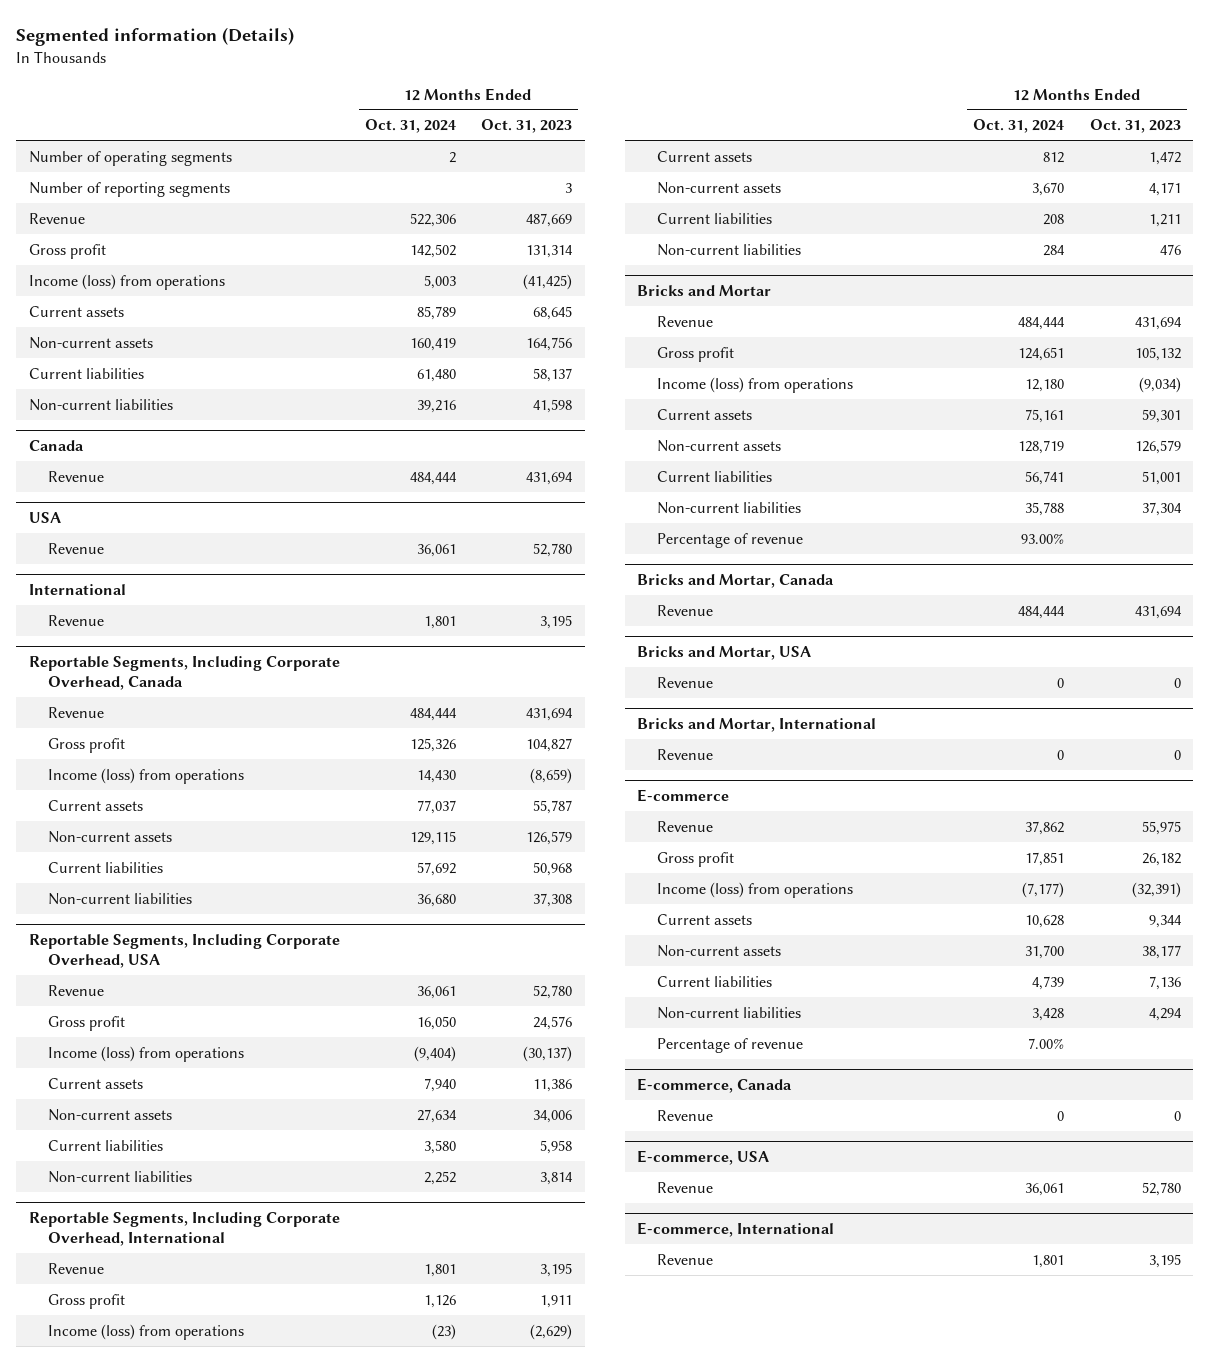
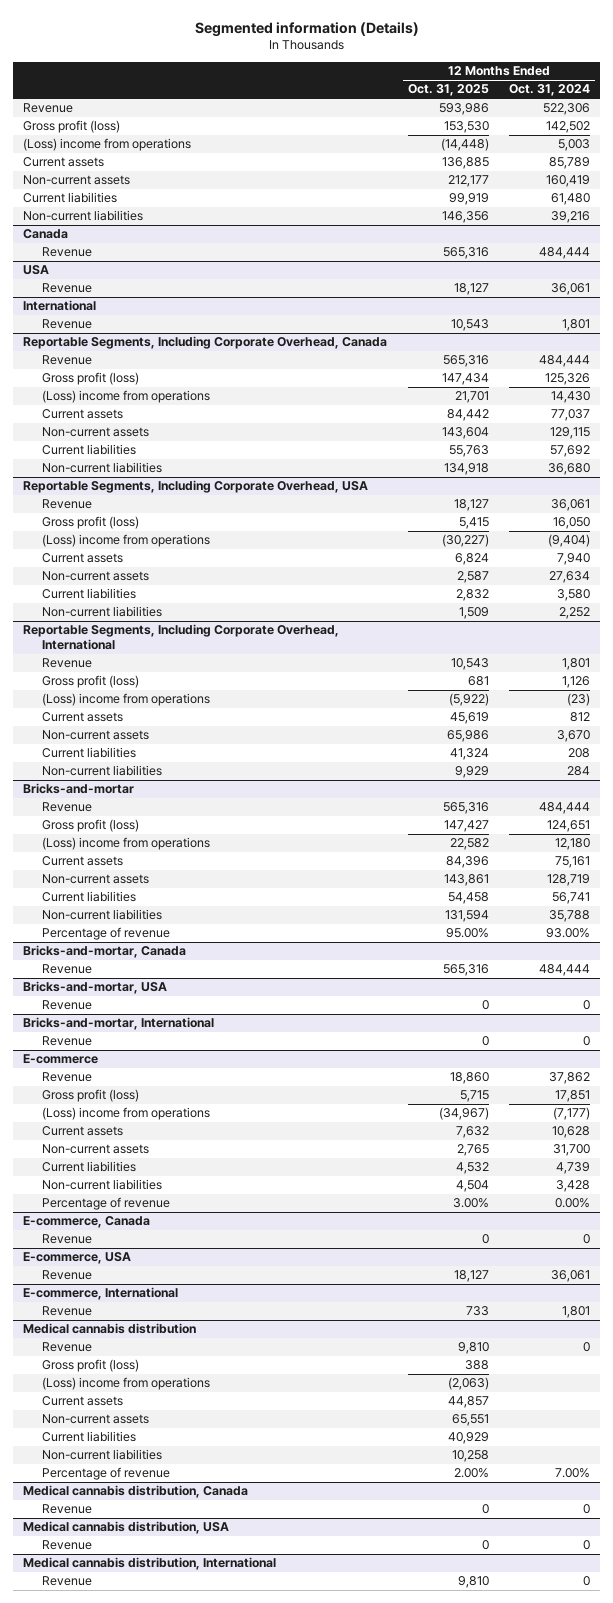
[481,119,573,134] Oct. 31, 2023 -> none
none -> [407,84,489,97] Oct. 31, 2025
[28,150,232,166] Number of operating segments -> none
[28,181,230,197] Number of reporting segments -> none
[28,243,106,259] Gross profit -> [23,120,121,134] Gross profit (loss)
[28,273,225,290] Income (loss) from operations -> [23,138,192,152] (Loss) income from operations
[48,737,126,753] Gross profit -> [41,372,139,386] Gross profit (loss)
[48,767,245,784] Income (loss) from operations -> [41,390,210,404] (Loss) income from operations
[48,1015,126,1031] Gross profit -> [41,516,139,530] Gross profit (loss)
[48,1045,245,1062] Income (loss) from operations -> [41,534,210,548] (Loss) income from operations
[48,1293,126,1309] Gross profit -> [41,675,139,689] Gross profit (loss)
[48,1323,245,1340] Income (loss) from operations -> [41,693,210,707] (Loss) income from operations
[637,284,772,296] Bricks and Mortar -> [23,783,135,795] Bricks-and-mortar
[656,346,734,362] Gross profit -> [41,819,139,833] Gross profit (loss)
[656,376,853,393] Income (loss) from operations -> [41,837,210,851] (Loss) income from operations
[637,573,835,588] Bricks and Mortar, Canada -> [23,945,187,959] Bricks-and-mortar, Canada
[637,645,812,660] Bricks and Mortar, USA -> [23,981,168,995] Bricks-and-mortar, USA
[637,717,877,732] Bricks and Mortar, International -> [23,1017,215,1031] Bricks-and-mortar, International
[656,851,734,867] Gross profit -> [41,1089,139,1103] Gross profit (loss)
[656,881,853,898] Income (loss) from operations -> [41,1107,210,1121] (Loss) income from operations
[1028,1037,1065,1049] 7.00% -> [554,1198,590,1209] 0.00%
none -> [23,1323,197,1335] Medical cannabis distribution
none -> [41,1342,92,1353] Revenue
none -> [41,1359,139,1373] Gross profit (loss)
none -> [41,1377,210,1391] (Loss) income from operations
none -> [41,1396,123,1407] Current assets
none -> [41,1414,149,1425] Non-current assets
none -> [41,1431,136,1443] Current liabilities
none -> [41,1449,162,1461] Non-current liabilities
none -> [41,1467,170,1481] Percentage of revenue
none -> [23,1485,249,1499] Medical cannabis distribution, Canada
none -> [41,1504,92,1515] Revenue
none -> [23,1521,230,1535] Medical cannabis distribution, USA
none -> [41,1540,92,1551] Revenue
none -> [23,1557,277,1571] Medical cannabis distribution, International
none -> [41,1576,92,1587] Revenue

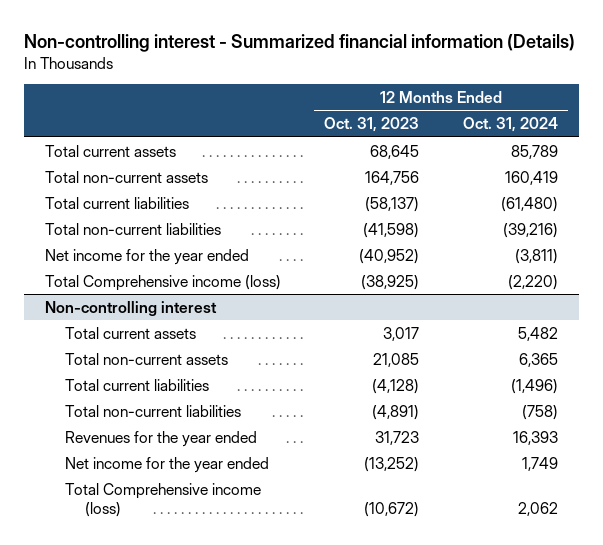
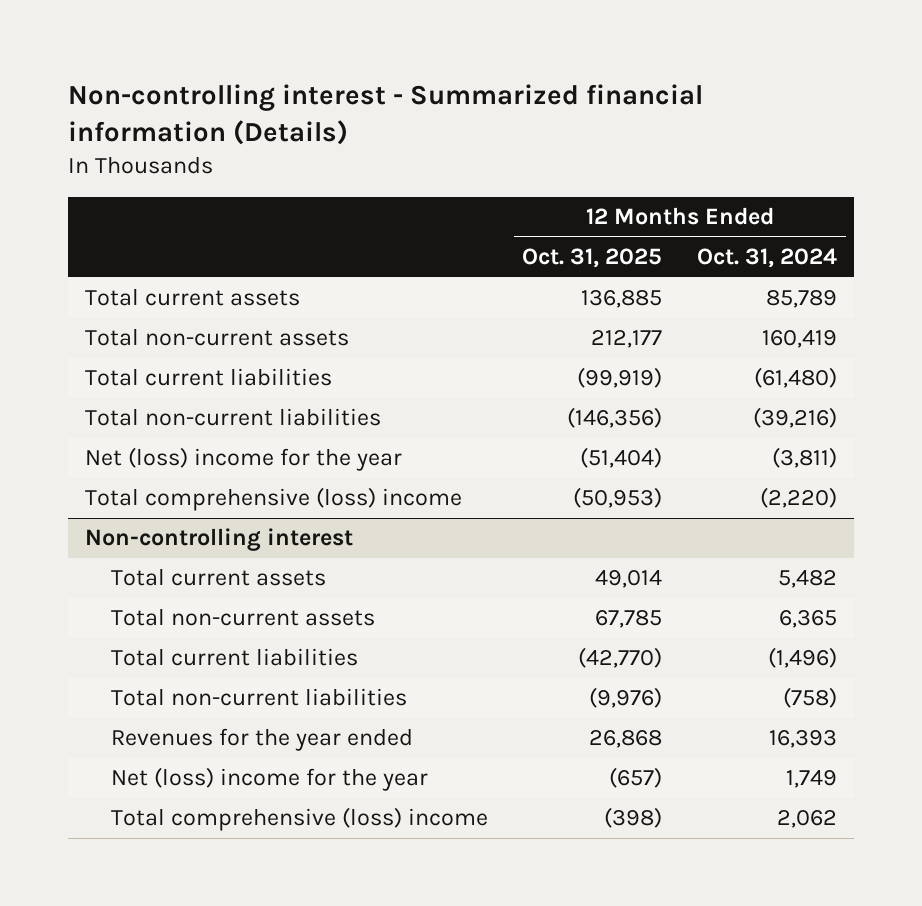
[324,117,420,133] Oct. 31, 2023 -> none
none -> [522,248,663,269] Oct. 31, 2025
[45,248,250,265] Net income for the year ended -> [84,447,402,472] Net (loss) income for the year
[45,274,282,291] Total Comprehensive income (loss) -> [84,487,462,512] Total comprehensive (loss) income
[65,456,270,473] Net income for the year ended -> [110,767,428,792] Net (loss) income for the year
[65,482,262,517] Total Comprehensive income (loss) -> [110,807,488,832] Total comprehensive (loss) income

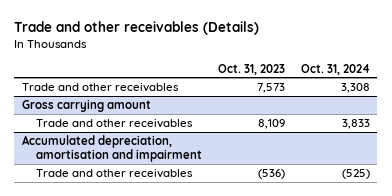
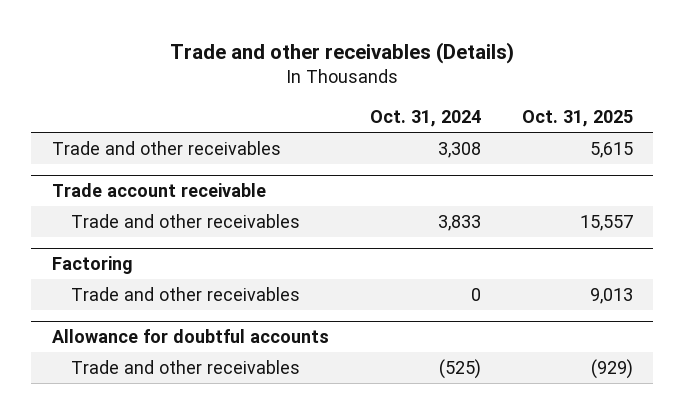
[217,63,285,75] Oct. 31, 2023 -> none
none -> [521,110,633,128] Oct. 31, 2025
[22,99,152,113] Gross carrying amount -> [51,182,266,197] Trade account receivable
none -> [51,255,133,274] Factoring
none -> [70,286,300,301] Trade and other receivables
[22,135,203,163] Accumulated depreciation, amortisation and impairment -> [51,328,329,343] Allowance for doubtful accounts

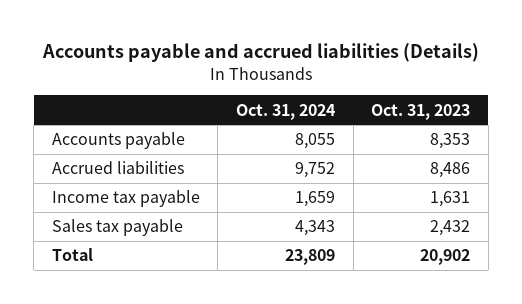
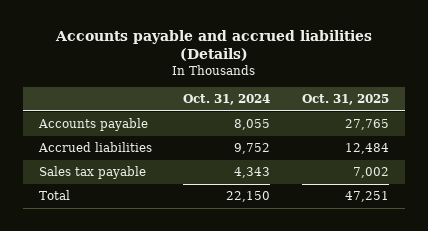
[371,103,471,120] Oct. 31, 2023 -> none
none -> [301,93,389,105] Oct. 31, 2025
[51,190,200,208] Income tax payable -> none
[284,249,335,266] 23,809 -> [226,191,271,203] 22,150

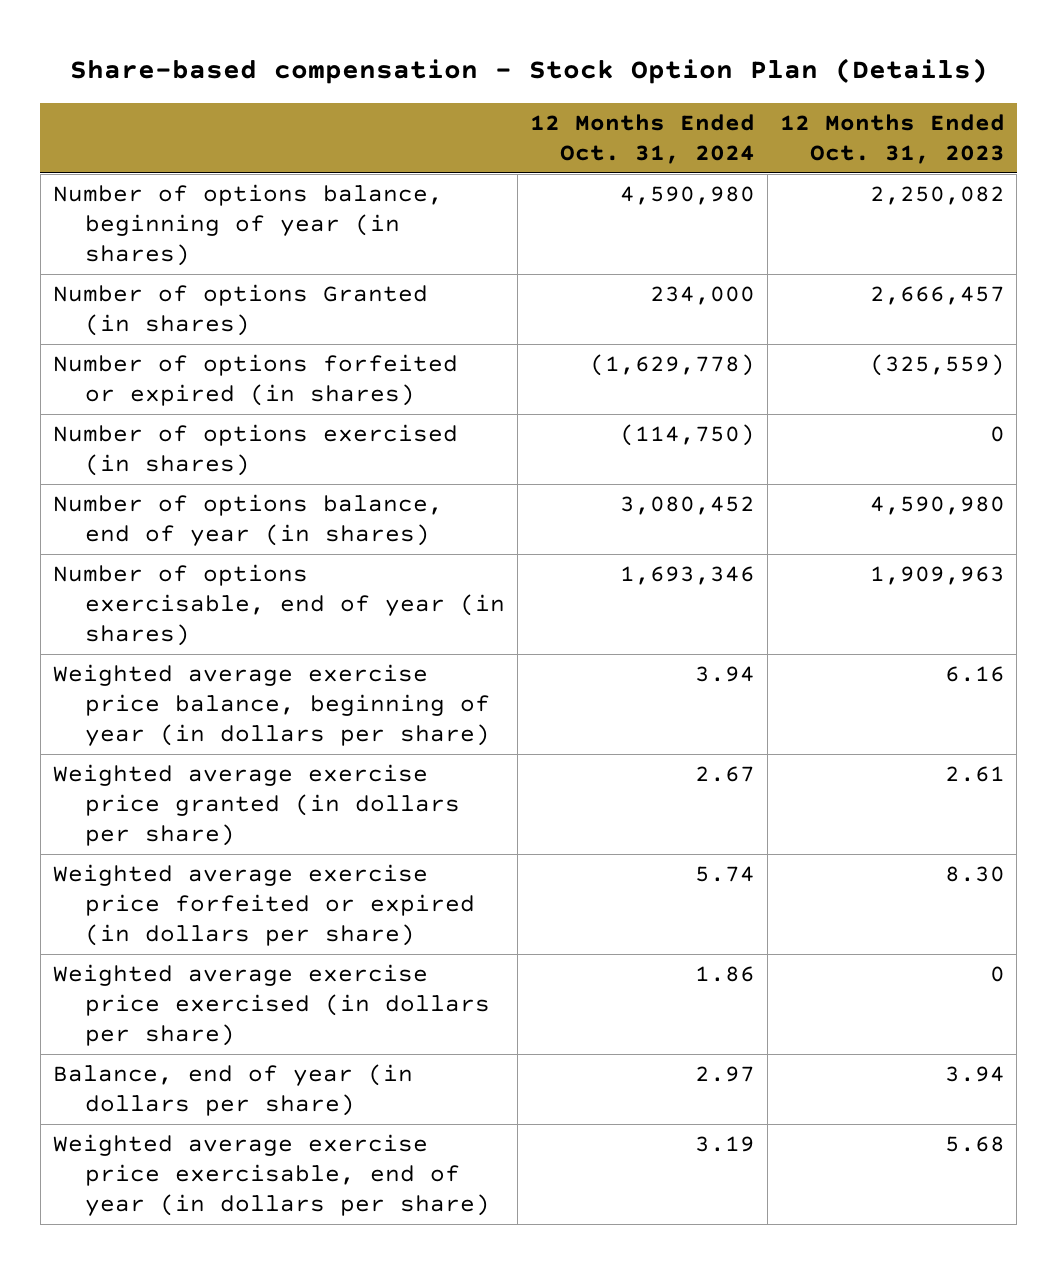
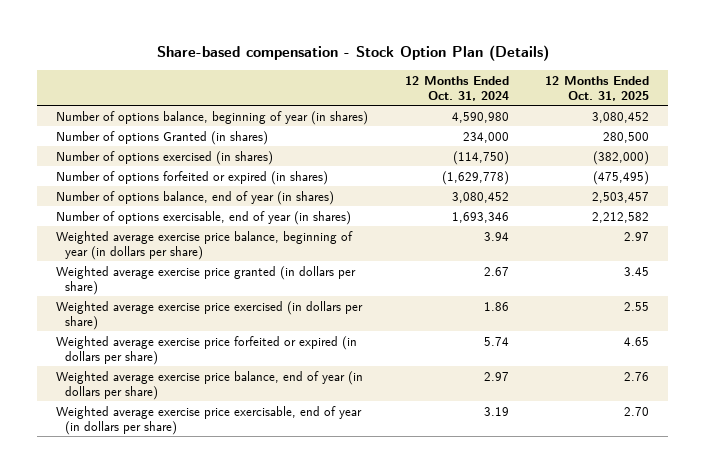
[779,113,1005,164] 12 Months Ended Oct. 31, 2023 -> none
none -> [545,75,650,101] 12 Months Ended Oct. 31, 2025
[52,354,458,407] Number of options forfeited or expired (in shares) -> [55,170,328,185] Number of options forfeited or expired (in shares)
[52,864,475,946] Weighted average exercise price forfeited or expired (in dollars per share) -> [55,335,357,365] Weighted average exercise price forfeited or expired (in dollars per share)
[52,1064,413,1117] Balance, end of year (in dollars per share) -> [55,370,363,400] Weighted average exercise price balance, end of year (in dollars per share)

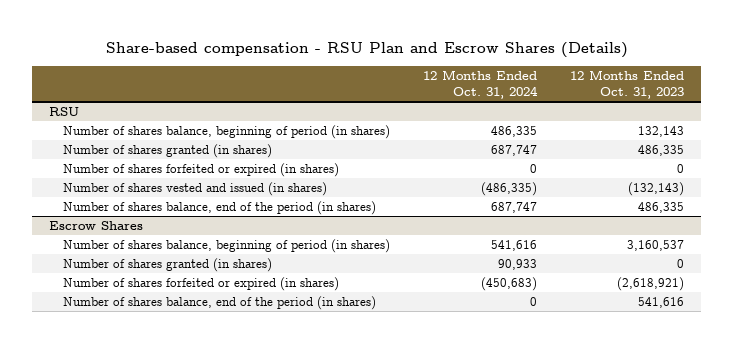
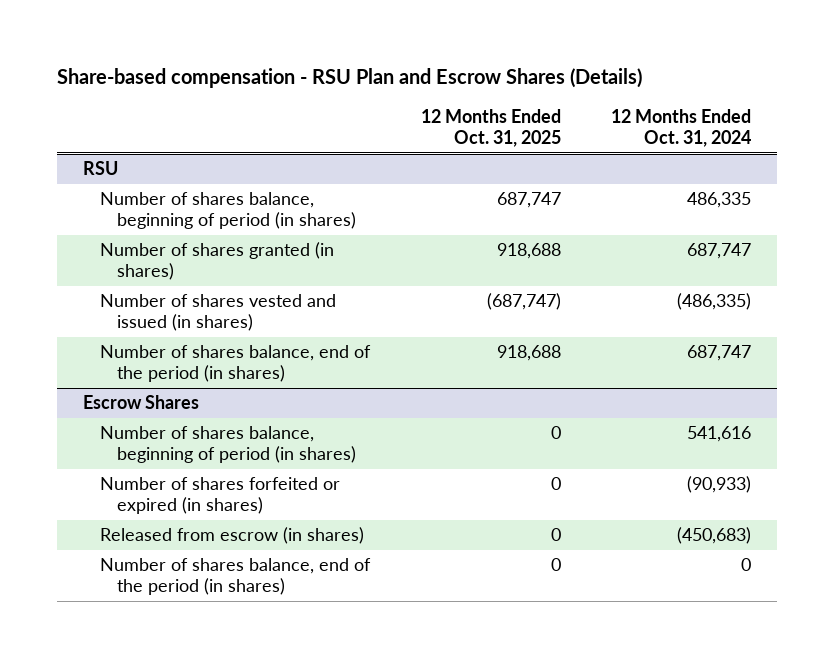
[570,70,685,100] 12 Months Ended Oct. 31, 2023 -> none
none -> [420,108,561,148] 12 Months Ended Oct. 31, 2025
[63,163,340,178] Number of shares forfeited or expired (in shares) -> none
[63,258,273,273] Number of shares granted (in shares) -> none
[481,277,538,292] (450,683) -> [687,476,752,494] (90,933)
none -> [99,527,364,545] Released from escrow (in shares)

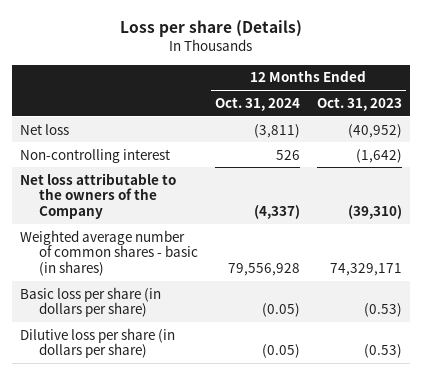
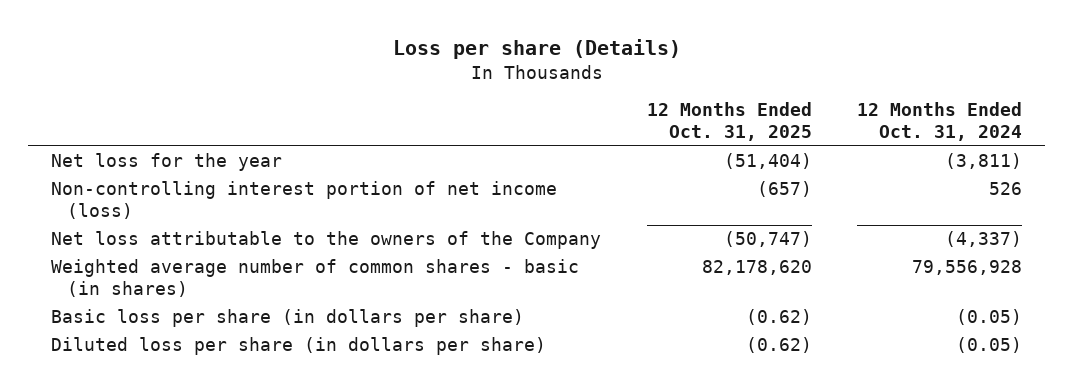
[316,96,402,111] Oct. 31, 2023 -> none
none -> [646,102,812,142] 12 Months Ended Oct. 31, 2025
[20,123,70,135] Net loss -> [50,153,282,172] Net loss for the year
[20,148,171,163] Non-controlling interest -> [50,181,557,220] Non-controlling interest portion of net income (loss)
[20,327,176,359] Dilutive loss per share (in dollars per share) -> [50,337,546,356] Diluted loss per share (in dollars per share)

